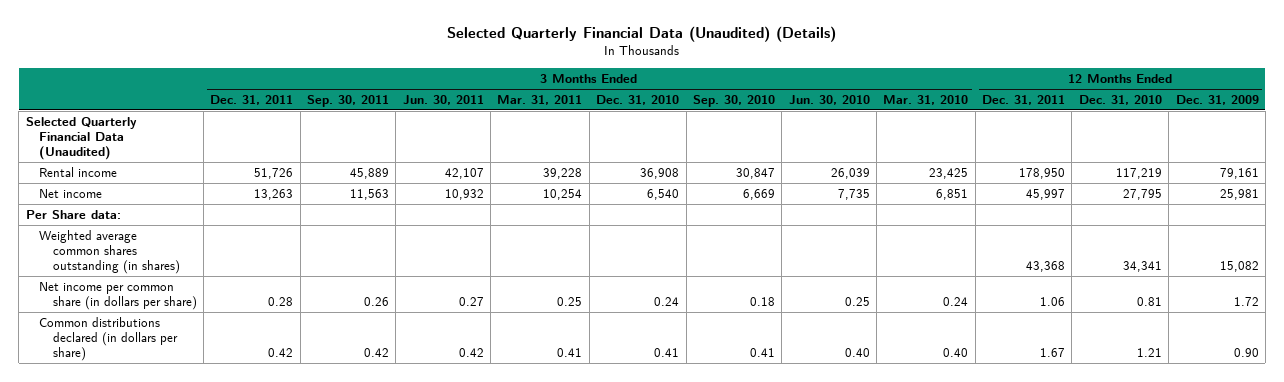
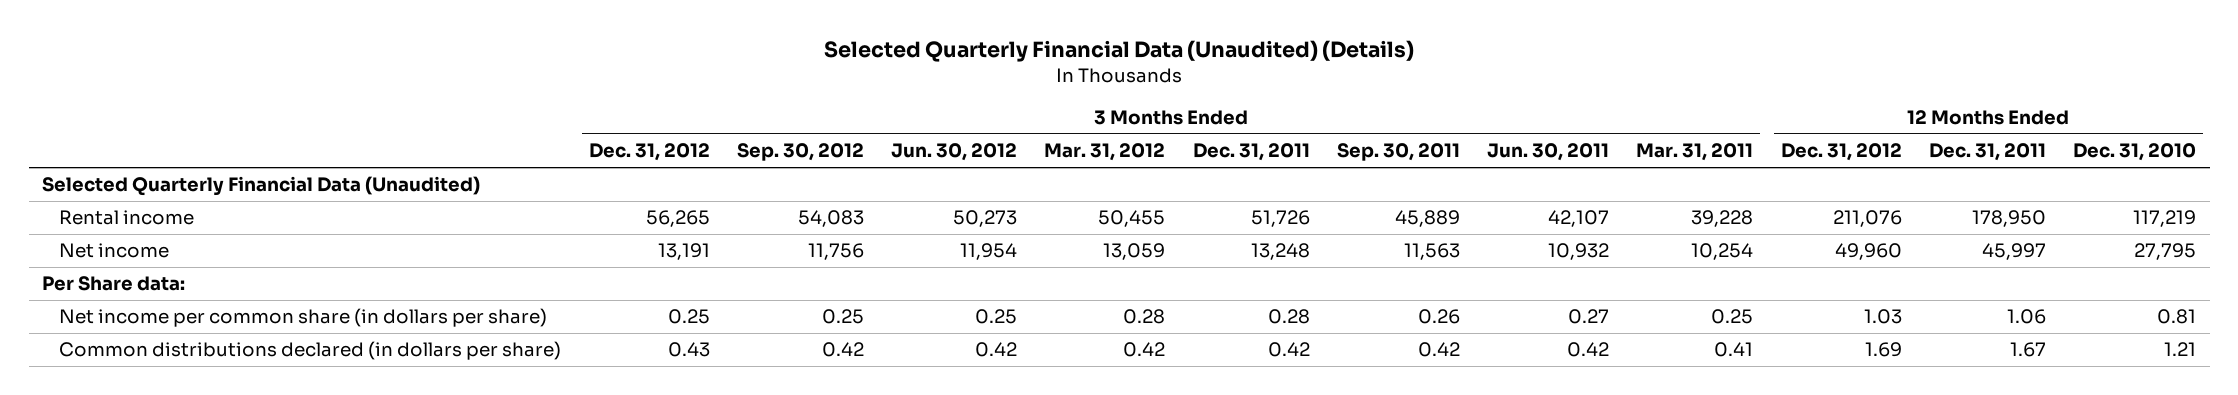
[596,94,680,105] Dec. 31, 2010 -> none
[692,94,775,107] Sep. 30, 2010 -> none
[788,94,870,105] Jun. 30, 2010 -> none
[883,94,969,105] Mar. 31, 2010 -> none
[1175,94,1259,105] Dec. 31, 2009 -> none
none -> [588,143,710,162] Dec. 31, 2012
none -> [736,143,864,162] Sep. 30, 2012
none -> [891,143,1018,162] Jun. 30, 2012
none -> [1044,143,1166,162] Mar. 31, 2012
none -> [1780,143,1902,162] Dec. 31, 2012
[254,188,294,200] 13,263 -> [1250,243,1310,261] 13,248
[39,229,180,275] Weighted average common shares outstanding (in shares) -> none

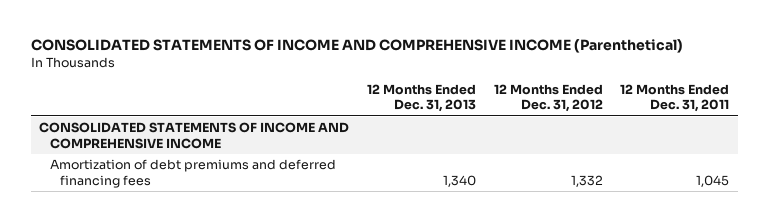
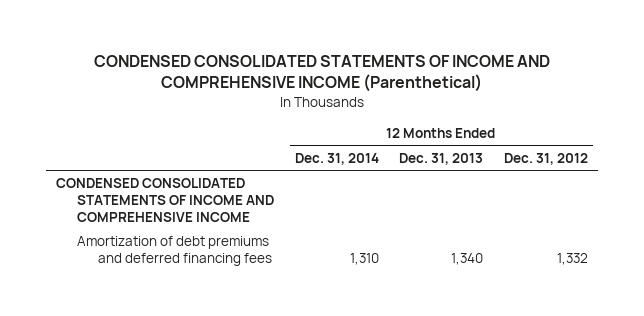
[30,38,683,53] CONSOLIDATED STATEMENTS OF INCOME AND COMPREHENSIVE INCOME (Parenthetical) -> [94,54,551,93] CONDENSED CONSOLIDATED STATEMENTS OF INCOME AND COMPREHENSIVE INCOME (Parenthetical)
[620,84,730,113] 12 Months Ended Dec. 31, 2011 -> none
none -> [294,152,379,165] Dec. 31, 2014
[39,122,350,149] CONSOLIDATED STATEMENTS OF INCOME AND COMPREHENSIVE INCOME -> [55,178,275,222] CONDENSED CONSOLIDATED STATEMENTS OF INCOME AND COMPREHENSIVE INCOME

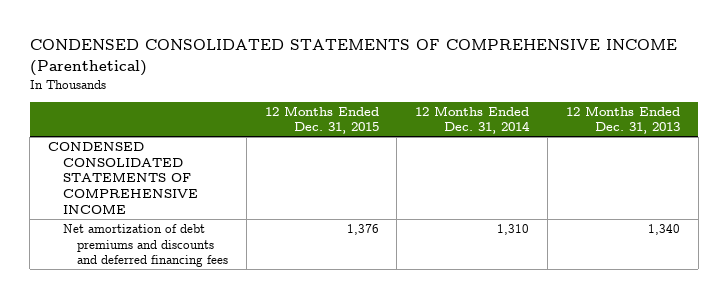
[94,54,551,93] CONDENSED CONSOLIDATED STATEMENTS OF INCOME AND COMPREHENSIVE INCOME (Parenthetical) -> [29,39,677,76] CONDENSED CONSOLIDATED STATEMENTS OF COMPREHENSIVE INCOME (Parenthetical)
[504,152,589,165] Dec. 31, 2012 -> none
none -> [264,105,379,135] 12 Months Ended Dec. 31, 2015
[55,178,275,222] CONDENSED CONSOLIDATED STATEMENTS OF INCOME AND COMPREHENSIVE INCOME -> [48,142,198,214] CONDENSED CONSOLIDATED STATEMENTS OF COMPREHENSIVE INCOME
[77,236,273,267] Amortization of debt premiums and deferred financing fees -> [62,224,228,268] Net amortization of debt premiums and discounts and deferred financing fees

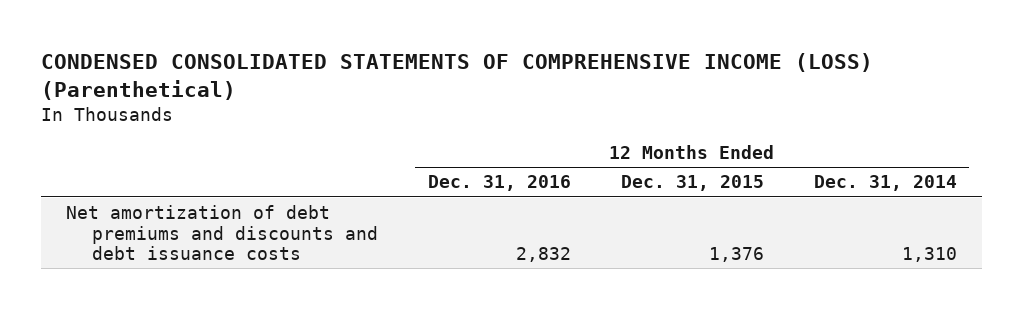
[29,39,677,76] CONDENSED CONSOLIDATED STATEMENTS OF COMPREHENSIVE INCOME (Parenthetical) -> [41,52,874,100] CONDENSED CONSOLIDATED STATEMENTS OF COMPREHENSIVE INCOME (LOSS) (Parenthetical)
[565,105,680,135] 12 Months Ended Dec. 31, 2013 -> none
none -> [427,175,571,192] Dec. 31, 2016
[48,142,198,214] CONDENSED CONSOLIDATED STATEMENTS OF COMPREHENSIVE INCOME -> none
[62,224,228,268] Net amortization of debt premiums and discounts and deferred financing fees -> [66,205,378,260] Net amortization of debt premiums and discounts and debt issuance costs

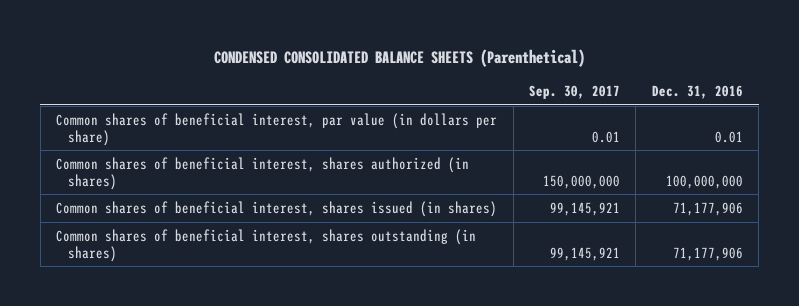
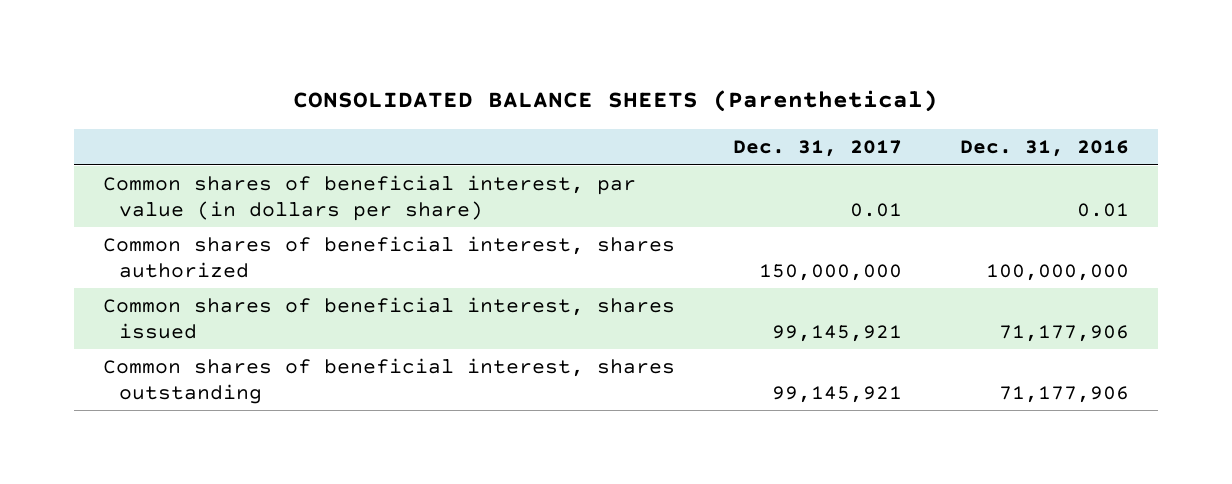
[213,48,585,67] CONDENSED CONSOLIDATED BALANCE SHEETS (Parenthetical) -> [293,90,939,113] CONSOLIDATED BALANCE SHEETS (Parenthetical)
[529,84,621,99] Sep. 30, 2017 -> none
none -> [733,140,903,158] Dec. 31, 2017
[56,156,470,190] Common shares of beneficial interest, shares authorized (in shares) -> [103,236,676,278] Common shares of beneficial interest, shares authorized
[56,200,498,217] Common shares of beneficial interest, shares issued (in shares) -> [103,297,676,339] Common shares of beneficial interest, shares issued
[56,228,477,262] Common shares of beneficial interest, shares outstanding (in shares) -> [103,358,676,404] Common shares of beneficial interest, shares outstanding

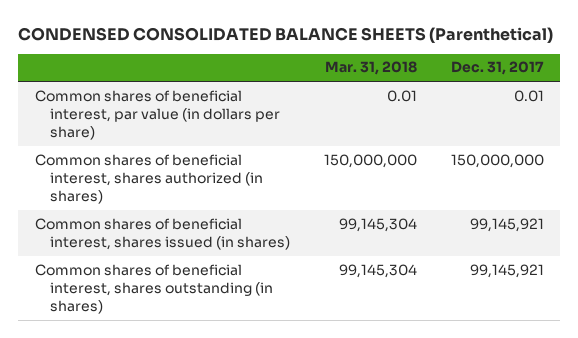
[293,90,939,113] CONSOLIDATED BALANCE SHEETS (Parenthetical) -> [17,26,553,43] CONDENSED CONSOLIDATED BALANCE SHEETS (Parenthetical)
[960,140,1130,158] Dec. 31, 2016 -> none
none -> [324,61,417,76] Mar. 31, 2018
[103,236,676,278] Common shares of beneficial interest, shares authorized -> [34,153,264,205] Common shares of beneficial interest, shares authorized (in shares)
[103,297,676,339] Common shares of beneficial interest, shares issued -> [34,217,291,250] Common shares of beneficial interest, shares issued (in shares)
[103,358,676,404] Common shares of beneficial interest, shares outstanding -> [34,263,274,315] Common shares of beneficial interest, shares outstanding (in shares)

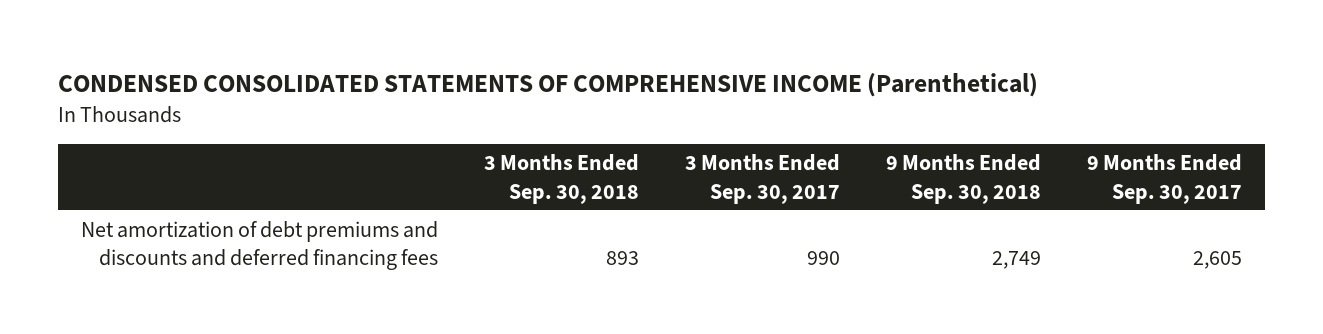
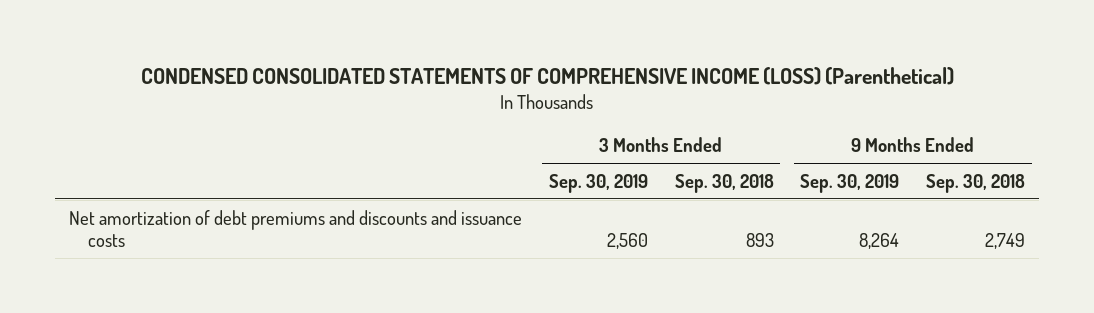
[57,73,1038,98] CONDENSED CONSOLIDATED STATEMENTS OF COMPREHENSIVE INCOME (Parenthetical) -> [141,67,955,86] CONDENSED CONSOLIDATED STATEMENTS OF COMPREHENSIVE INCOME (LOSS) (Parenthetical)
[685,153,841,204] 3 Months Ended Sep. 30, 2017 -> none
[1087,153,1243,204] 9 Months Ended Sep. 30, 2017 -> none
none -> [548,173,648,193] Sep. 30, 2019
none -> [800,173,900,193] Sep. 30, 2019
[80,220,438,271] Net amortization of debt premiums and discounts and deferred financing fees -> [68,209,522,248] Net amortization of debt premiums and discounts and issuance costs

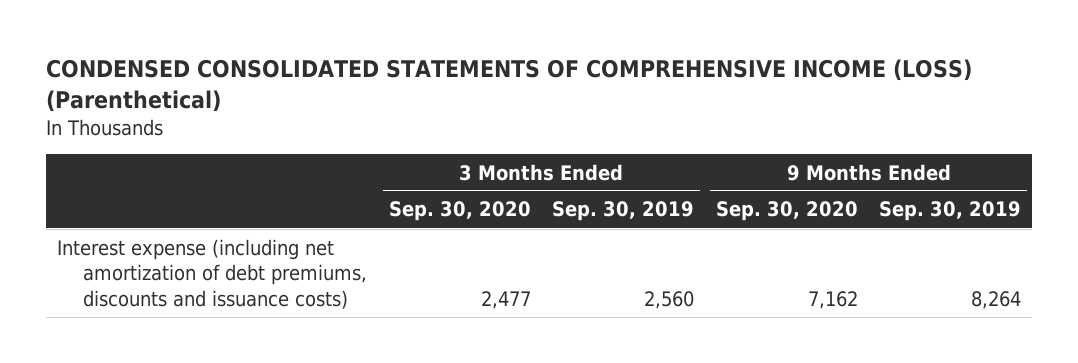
[674,173,774,193] Sep. 30, 2018 -> none
[926,173,1026,193] Sep. 30, 2018 -> none
none -> [388,201,531,222] Sep. 30, 2020
none -> [715,201,858,222] Sep. 30, 2020
[68,209,522,248] Net amortization of debt premiums and discounts and issuance costs -> [56,238,368,309] Interest expense (including net amortization of debt premiums, discounts and issuance costs)

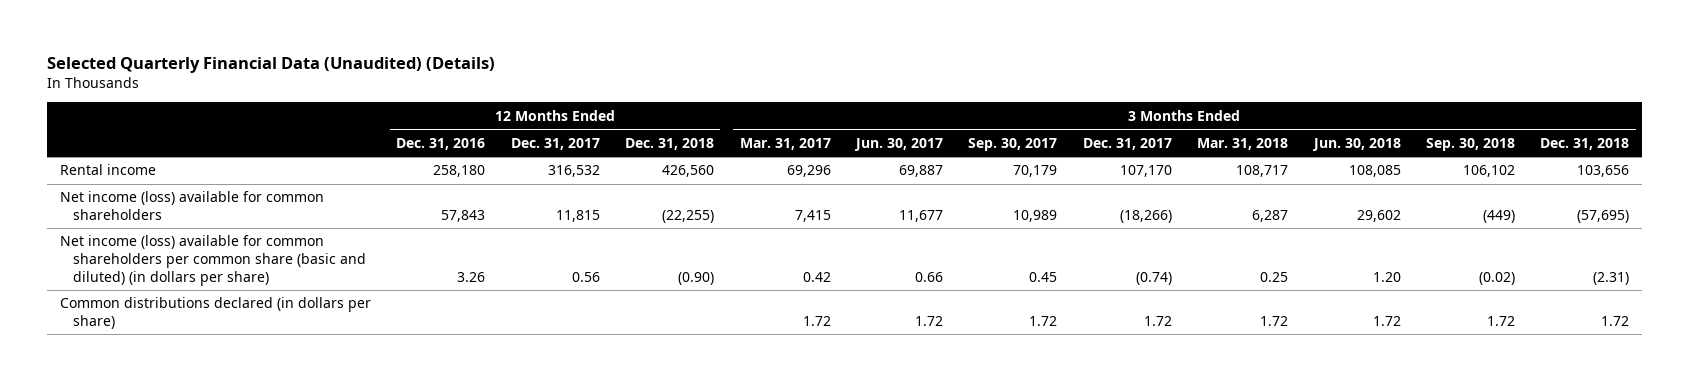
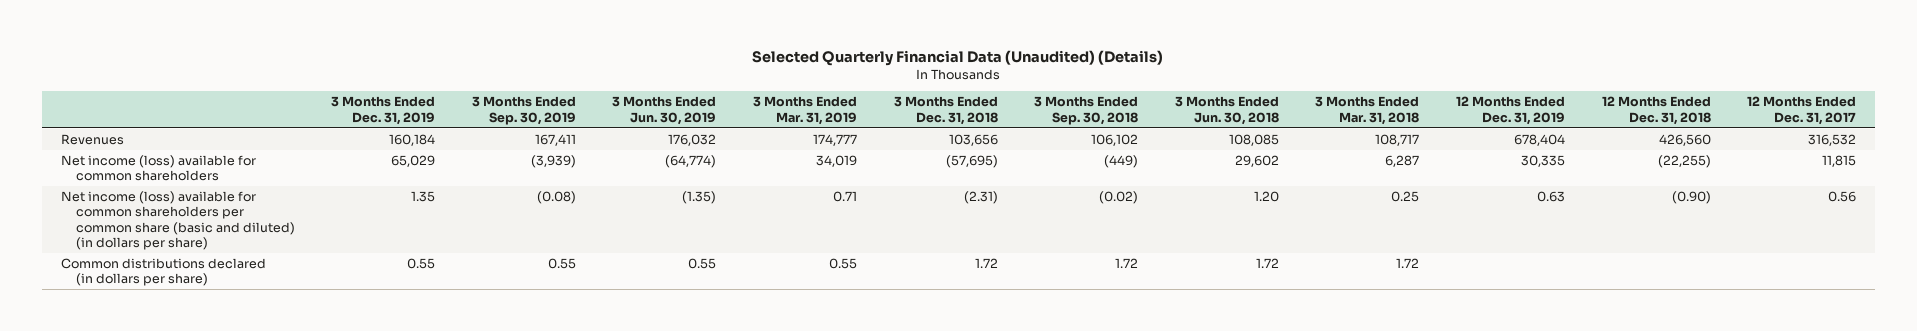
[396,137,486,150] Dec. 31, 2016 -> none
[739,137,831,150] Mar. 31, 2017 -> none
[853,137,943,151] Jun. 30, 2017 -> none
[968,137,1058,151] Sep. 30, 2017 -> none
[1082,137,1172,150] Dec. 31, 2017 -> none
none -> [331,96,436,125] 3 Months Ended Dec. 31, 2019
none -> [471,96,576,125] 3 Months Ended Sep. 30, 2019
none -> [612,96,717,125] 3 Months Ended Jun. 30, 2019
none -> [752,96,857,125] 3 Months Ended Mar. 31, 2019
none -> [1456,96,1566,125] 12 Months Ended Dec. 31, 2019
[59,164,156,176] Rental income -> [60,134,124,146] Revenues

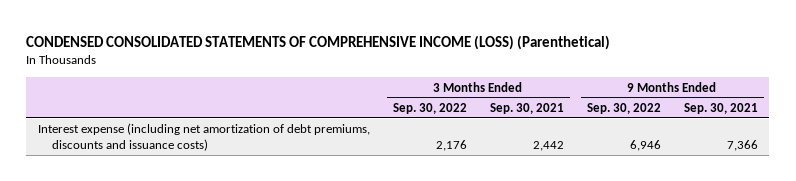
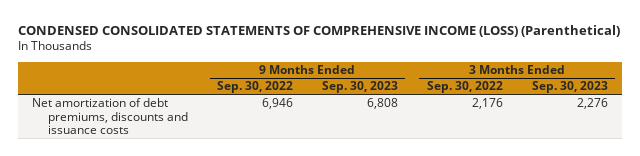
[489,102,564,114] Sep. 30, 2021 -> none
[683,102,758,114] Sep. 30, 2021 -> none
none -> [321,81,398,94] Sep. 30, 2023
none -> [531,81,608,94] Sep. 30, 2023
[37,123,370,151] Interest expense (including net amortization of debt premiums, discounts and issuance costs) -> [32,98,188,135] Net amortization of debt premiums, discounts and issuance costs

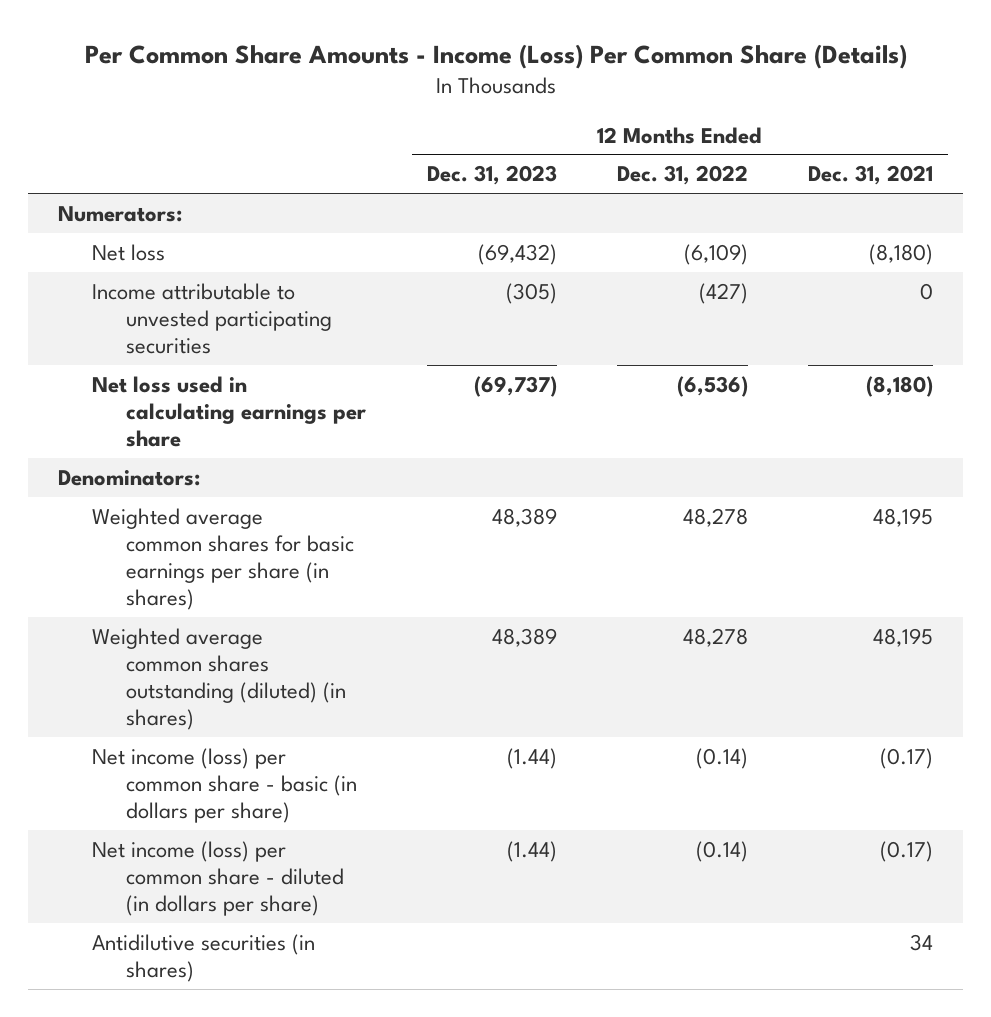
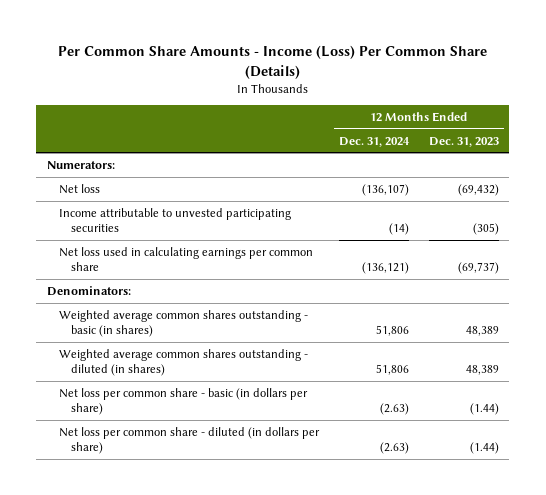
[616,165,748,186] Dec. 31, 2022 -> none
[808,165,934,186] Dec. 31, 2021 -> none
none -> [338,136,410,147] Dec. 31, 2024
[92,375,367,448] Net loss used in calculating earnings per share -> [58,246,313,272] Net loss used in calculating earnings per common share
[92,933,316,982] Antidilutive securities (in shares) -> none
[92,507,355,611] Weighted average common shares for basic earnings per share (in shares) -> [58,309,308,338] Weighted average common shares outstanding - basic (in shares)
[92,627,347,731] Weighted average common shares outstanding (diluted) (in shares) -> [58,348,308,377] Weighted average common shares outstanding - diluted (in shares)
[92,747,358,824] Net income (loss) per common share - basic (in dollars per share) -> [58,387,308,416] Net loss per common share - basic (in dollars per share)
[92,840,345,917] Net income (loss) per common share - diluted (in dollars per share) -> [58,426,320,455] Net loss per common share - diluted (in dollars per share)

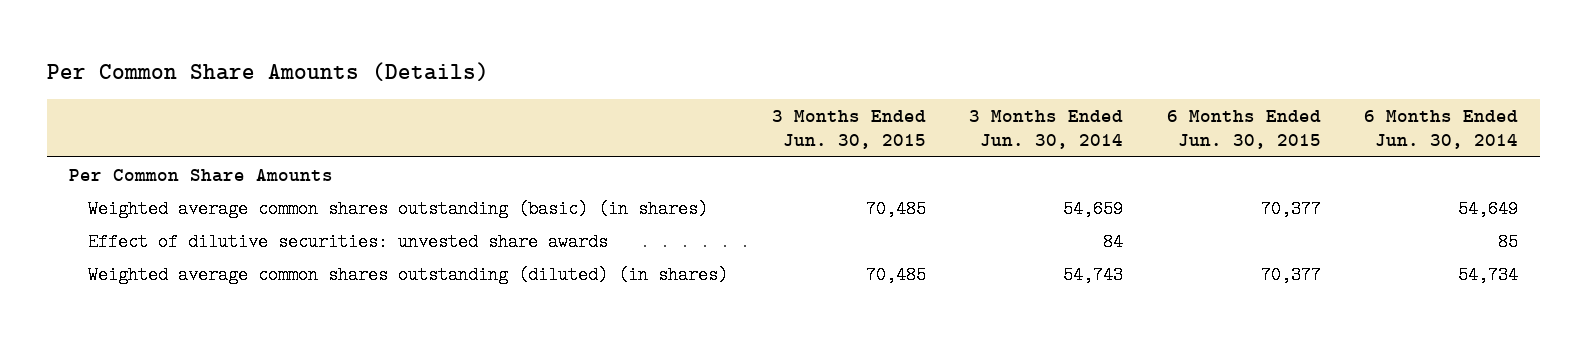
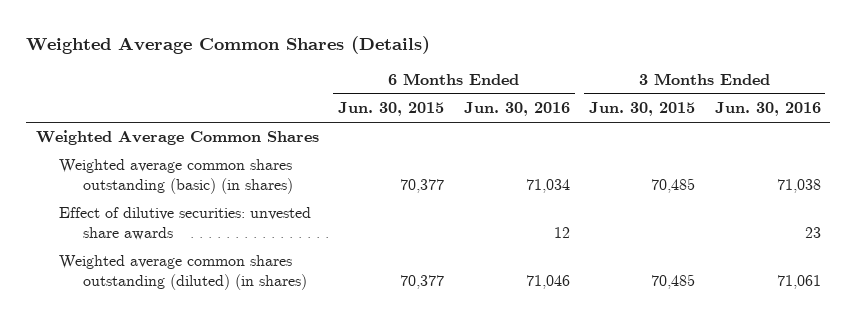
[47,61,490,81] Per Common Share Amounts (Details) -> [26,36,431,55] Weighted Average Common Shares (Details)
[969,109,1124,150] 3 Months Ended Jun. 30, 2014 -> none
[1364,109,1519,150] 6 Months Ended Jun. 30, 2014 -> none
none -> [463,102,570,117] Jun. 30, 2016
none -> [714,102,821,117] Jun. 30, 2016
[68,168,333,182] Per Common Share Amounts -> [35,130,319,146] Weighted Average Common Shares

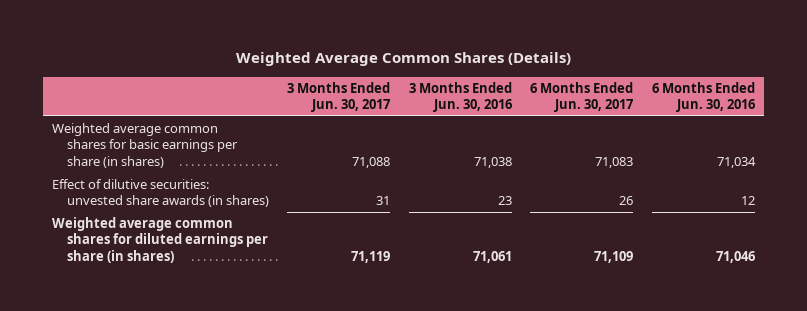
[338,102,445,117] Jun. 30, 2015 -> none
[589,102,696,117] Jun. 30, 2015 -> none
none -> [287,81,391,112] 3 Months Ended Jun. 30, 2017
none -> [530,81,634,112] 6 Months Ended Jun. 30, 2017
[35,130,319,146] Weighted Average Common Shares -> none
[59,159,293,195] Weighted average common shares outstanding (basic) (in shares) -> [52,123,239,168] Weighted average common shares for basic earnings per share (in shares)
[59,207,312,241] Effect of dilutive securities: unvested share awards -> [52,179,270,208] Effect of dilutive securities: unvested share awards (in shares)
[59,255,307,291] Weighted average common shares outstanding (diluted) (in shares) -> [52,217,269,263] Weighted average common shares for diluted earnings per share (in shares)

